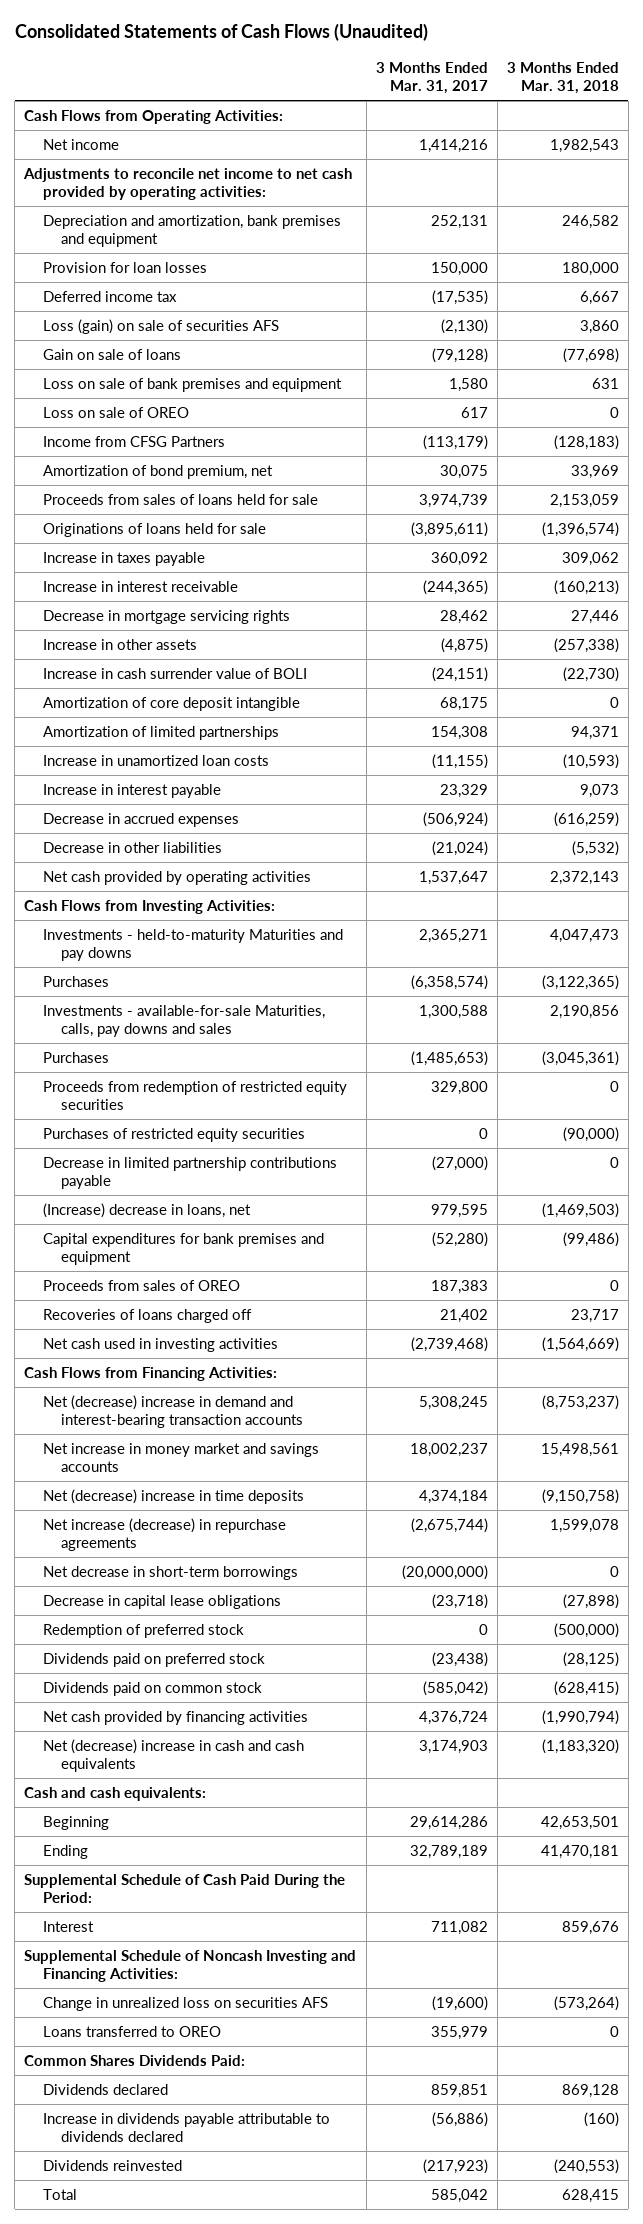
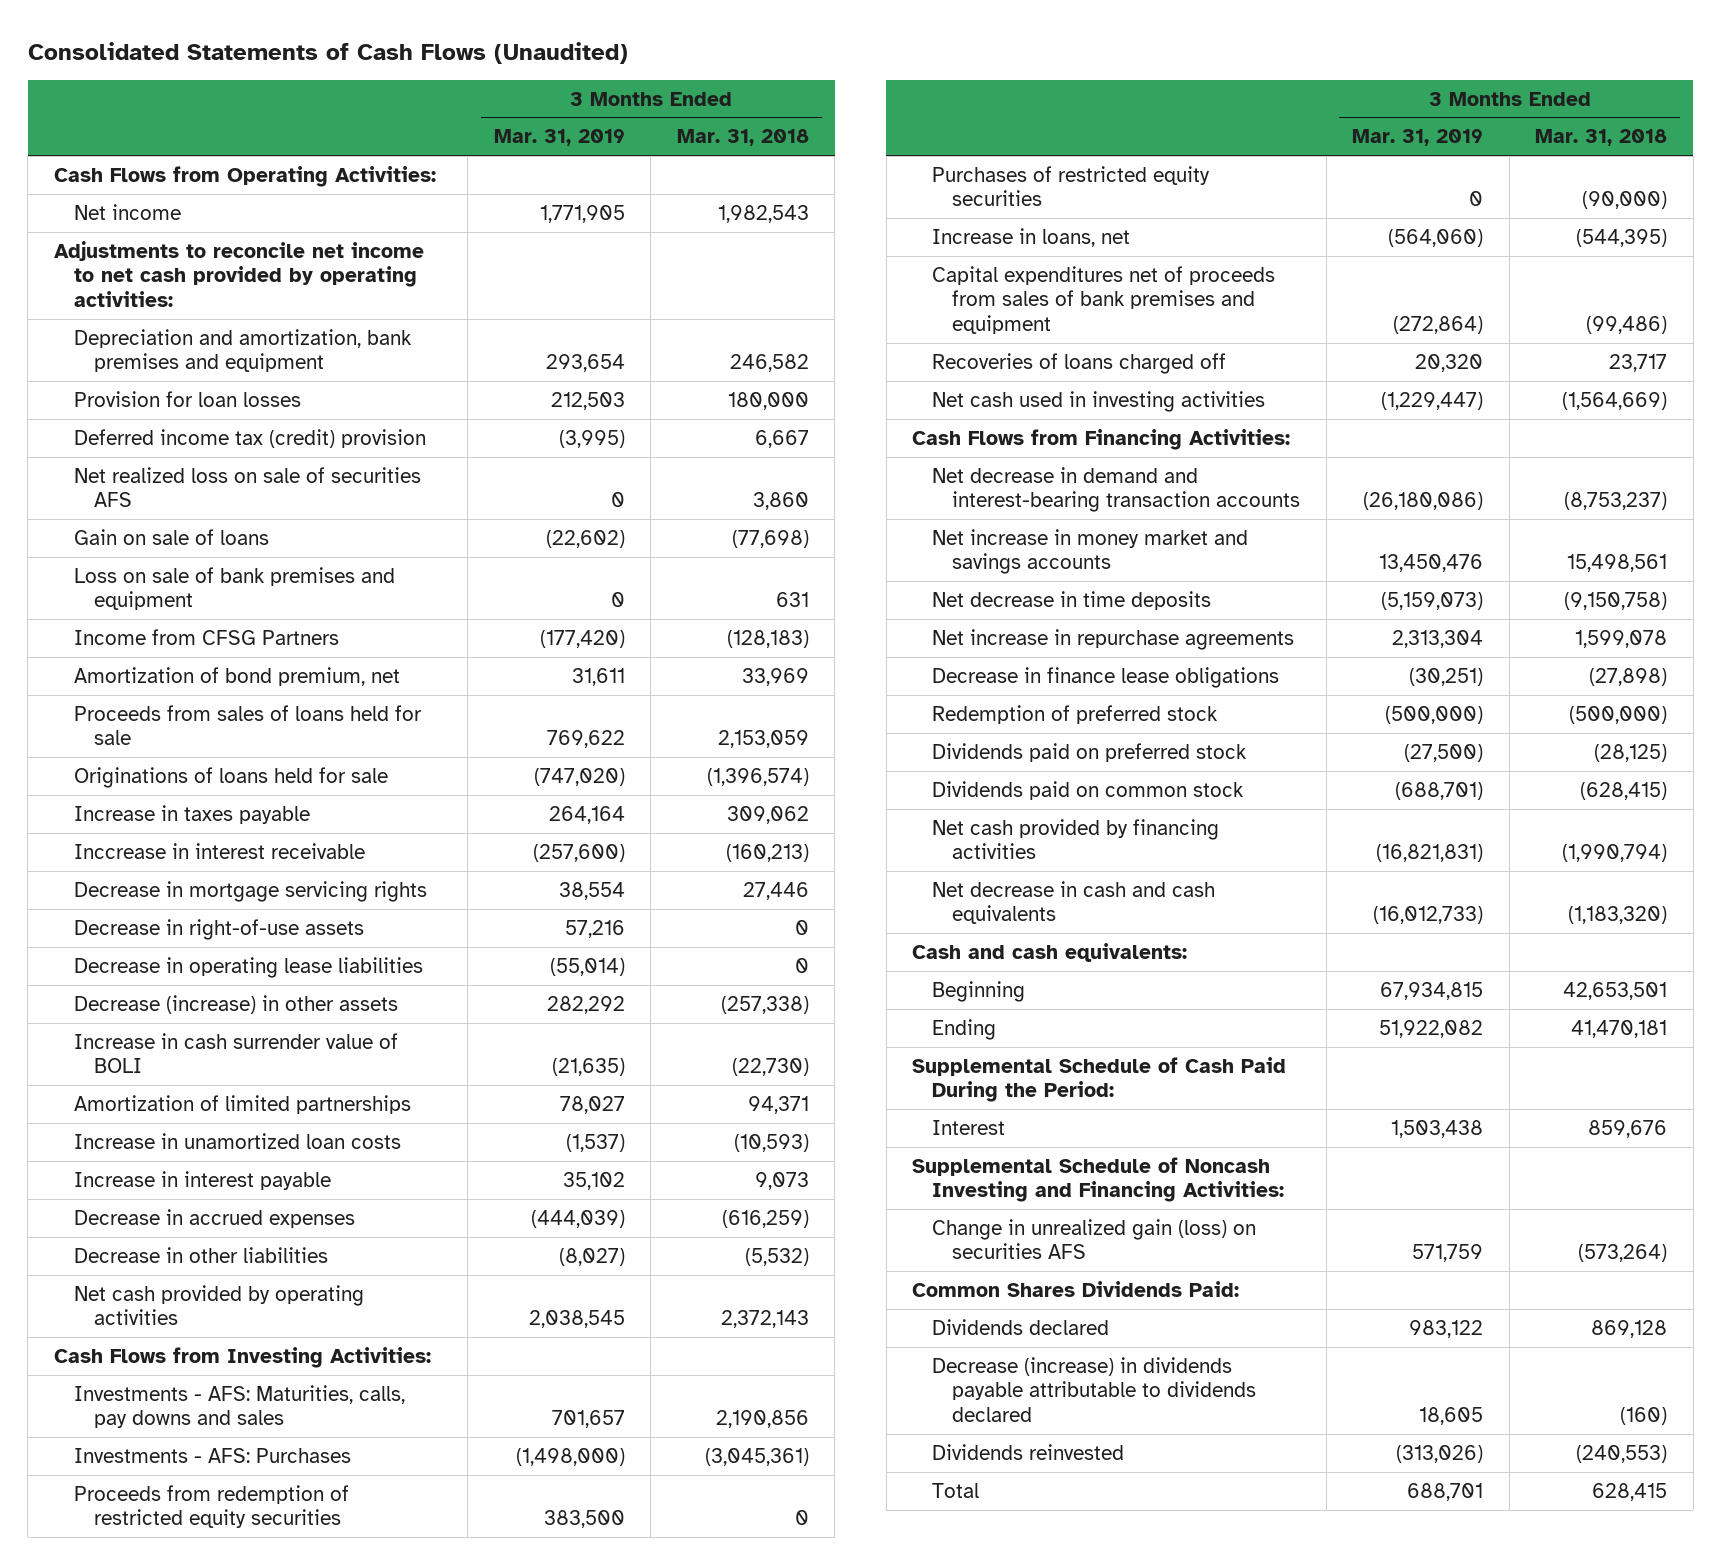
[375,62,488,94] 3 Months Ended Mar. 31, 2017 -> none
none -> [493,129,625,147] Mar. 31, 2019
[42,290,177,302] Deferred income tax -> [73,428,426,448] Deferred income tax (credit) provision
[42,318,279,334] Loss (gain) on sale of securities AFS -> [73,466,421,508] Net realized loss on sale of securities AFS
[42,406,189,418] Loss on sale of OREO -> none
[42,580,238,592] Increase in interest receivable -> [73,842,365,859] Inccrease in interest receivable
none -> [73,918,364,940] Decrease in right-of-use assets
none -> [73,956,423,978] Decrease in operating lease liabilities
[42,638,197,650] Increase in other assets -> [73,994,398,1014] Decrease (increase) in other assets
[42,696,300,711] Amortization of core deposit intangible -> none
[42,928,343,961] Investments - held-to-maturity Maturities and pay downs -> none
[42,975,109,987] Purchases -> none
[42,1004,325,1037] Investments - available-for-sale Maturities, calls, pay downs and sales -> [73,1384,405,1429] Investments - AFS: Maturities, calls, pay downs and sales
[42,1051,109,1063] Purchases -> [73,1447,351,1463] Investments - AFS: Purchases
[42,1156,337,1189] Decrease in limited partnership contributions payable -> none
[42,1279,240,1291] Proceeds from sales of OREO -> none
[42,1202,251,1218] (Increase) decrease in loans, net -> [932,227,1131,247] Increase in loans, net
[541,1202,619,1218] (1,469,503) -> [1576,228,1668,247] (544,395)
[42,1232,324,1265] Capital expenditures for bank premises and equipment -> [932,265,1276,334] Capital expenditures net of proceeds from sales of bank premises and equipment
[42,1394,303,1428] Net (decrease) increase in demand and interest-bearing transaction accounts -> [932,466,1301,513] Net decrease in demand and interest-bearing transaction accounts
[42,1565,298,1580] Net decrease in short-term borrowings -> none
[42,1488,304,1504] Net (decrease) increase in time deposits -> [932,590,1212,610] Net decrease in time deposits
[42,1517,286,1551] Net increase (decrease) in repurchase agreements -> [932,628,1295,650] Net increase in repurchase agreements
[42,1594,281,1609] Decrease in capital lease obligations -> [932,666,1280,688] Decrease in finance lease obligations
[42,1738,304,1772] Net (decrease) increase in cash and cash equivalents -> [932,880,1216,925] Net decrease in cash and cash equivalents
[42,2025,221,2037] Loans transferred to OREO -> none
[42,1996,328,2011] Change in unrealized loss on securities AFS -> [932,1218,1257,1260] Change in unrealized gain (loss) on securities AFS
[42,2112,330,2142] Increase in dividends payable attributable to dividends declared -> [932,1356,1257,1422] Decrease (increase) in dividends payable attributable to dividends declared

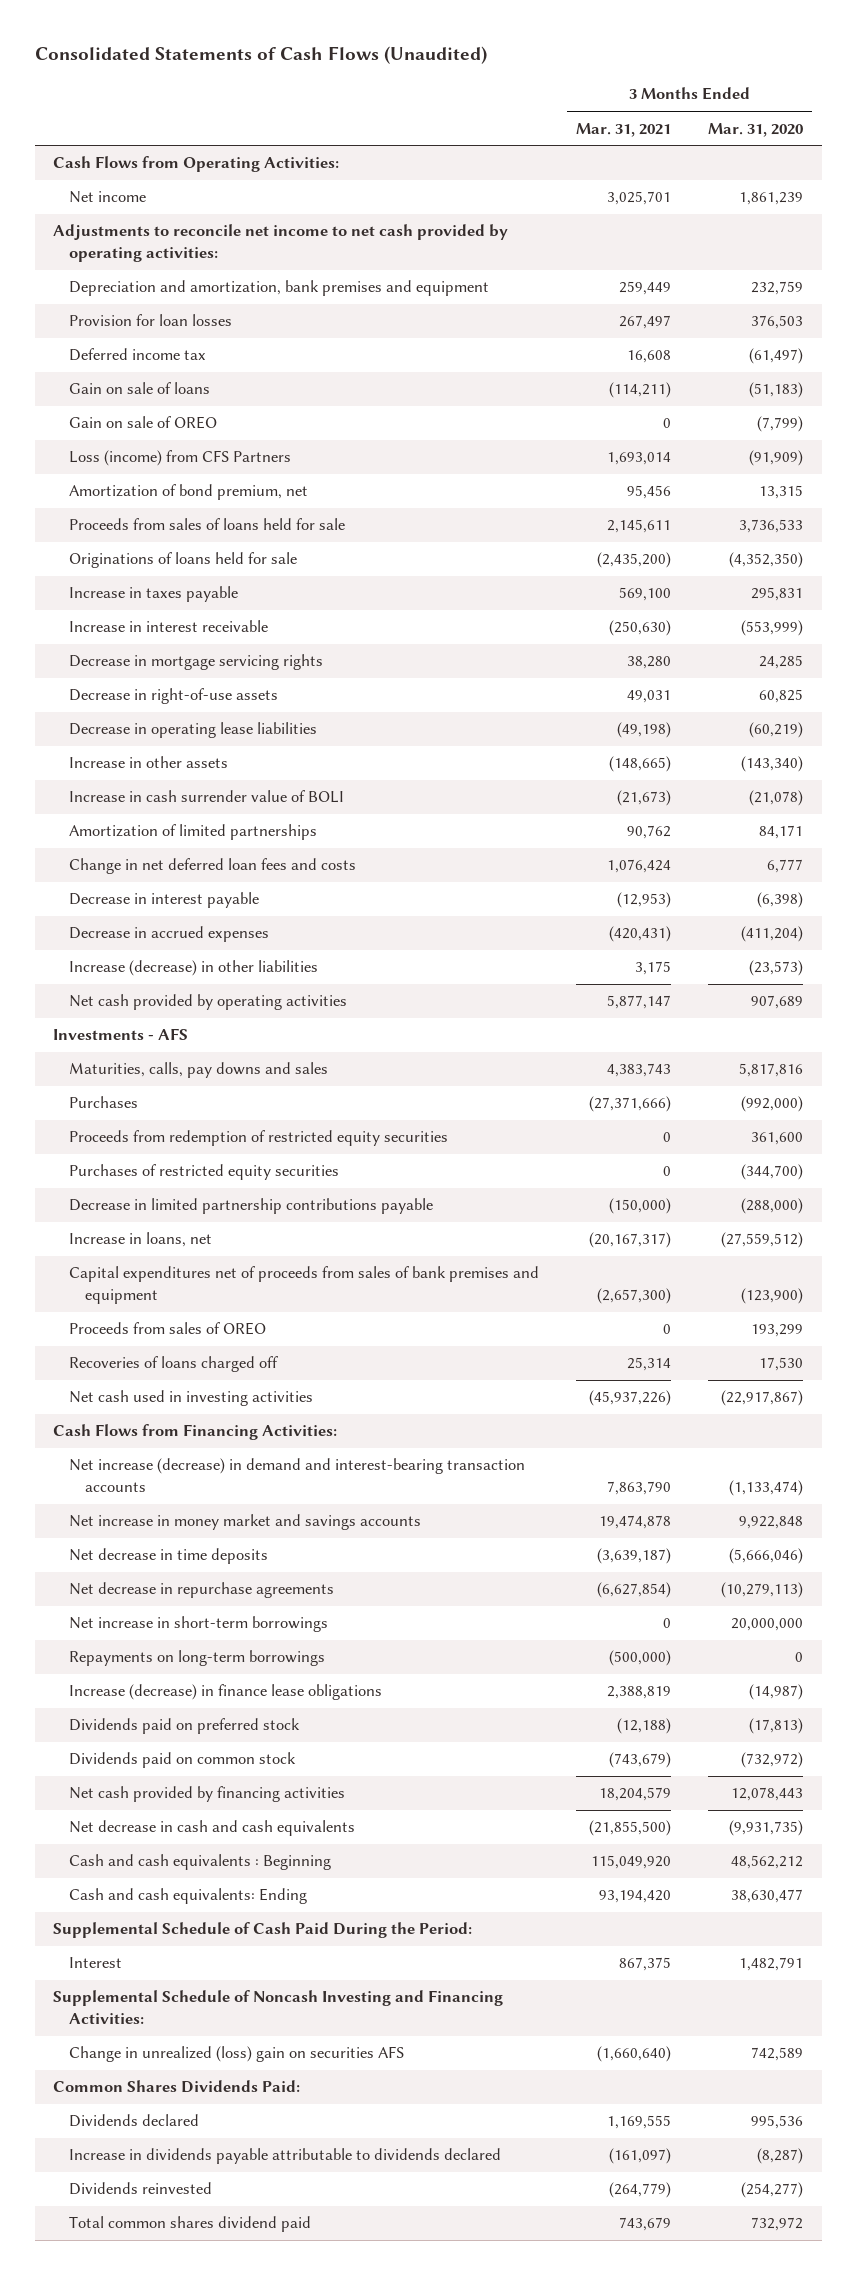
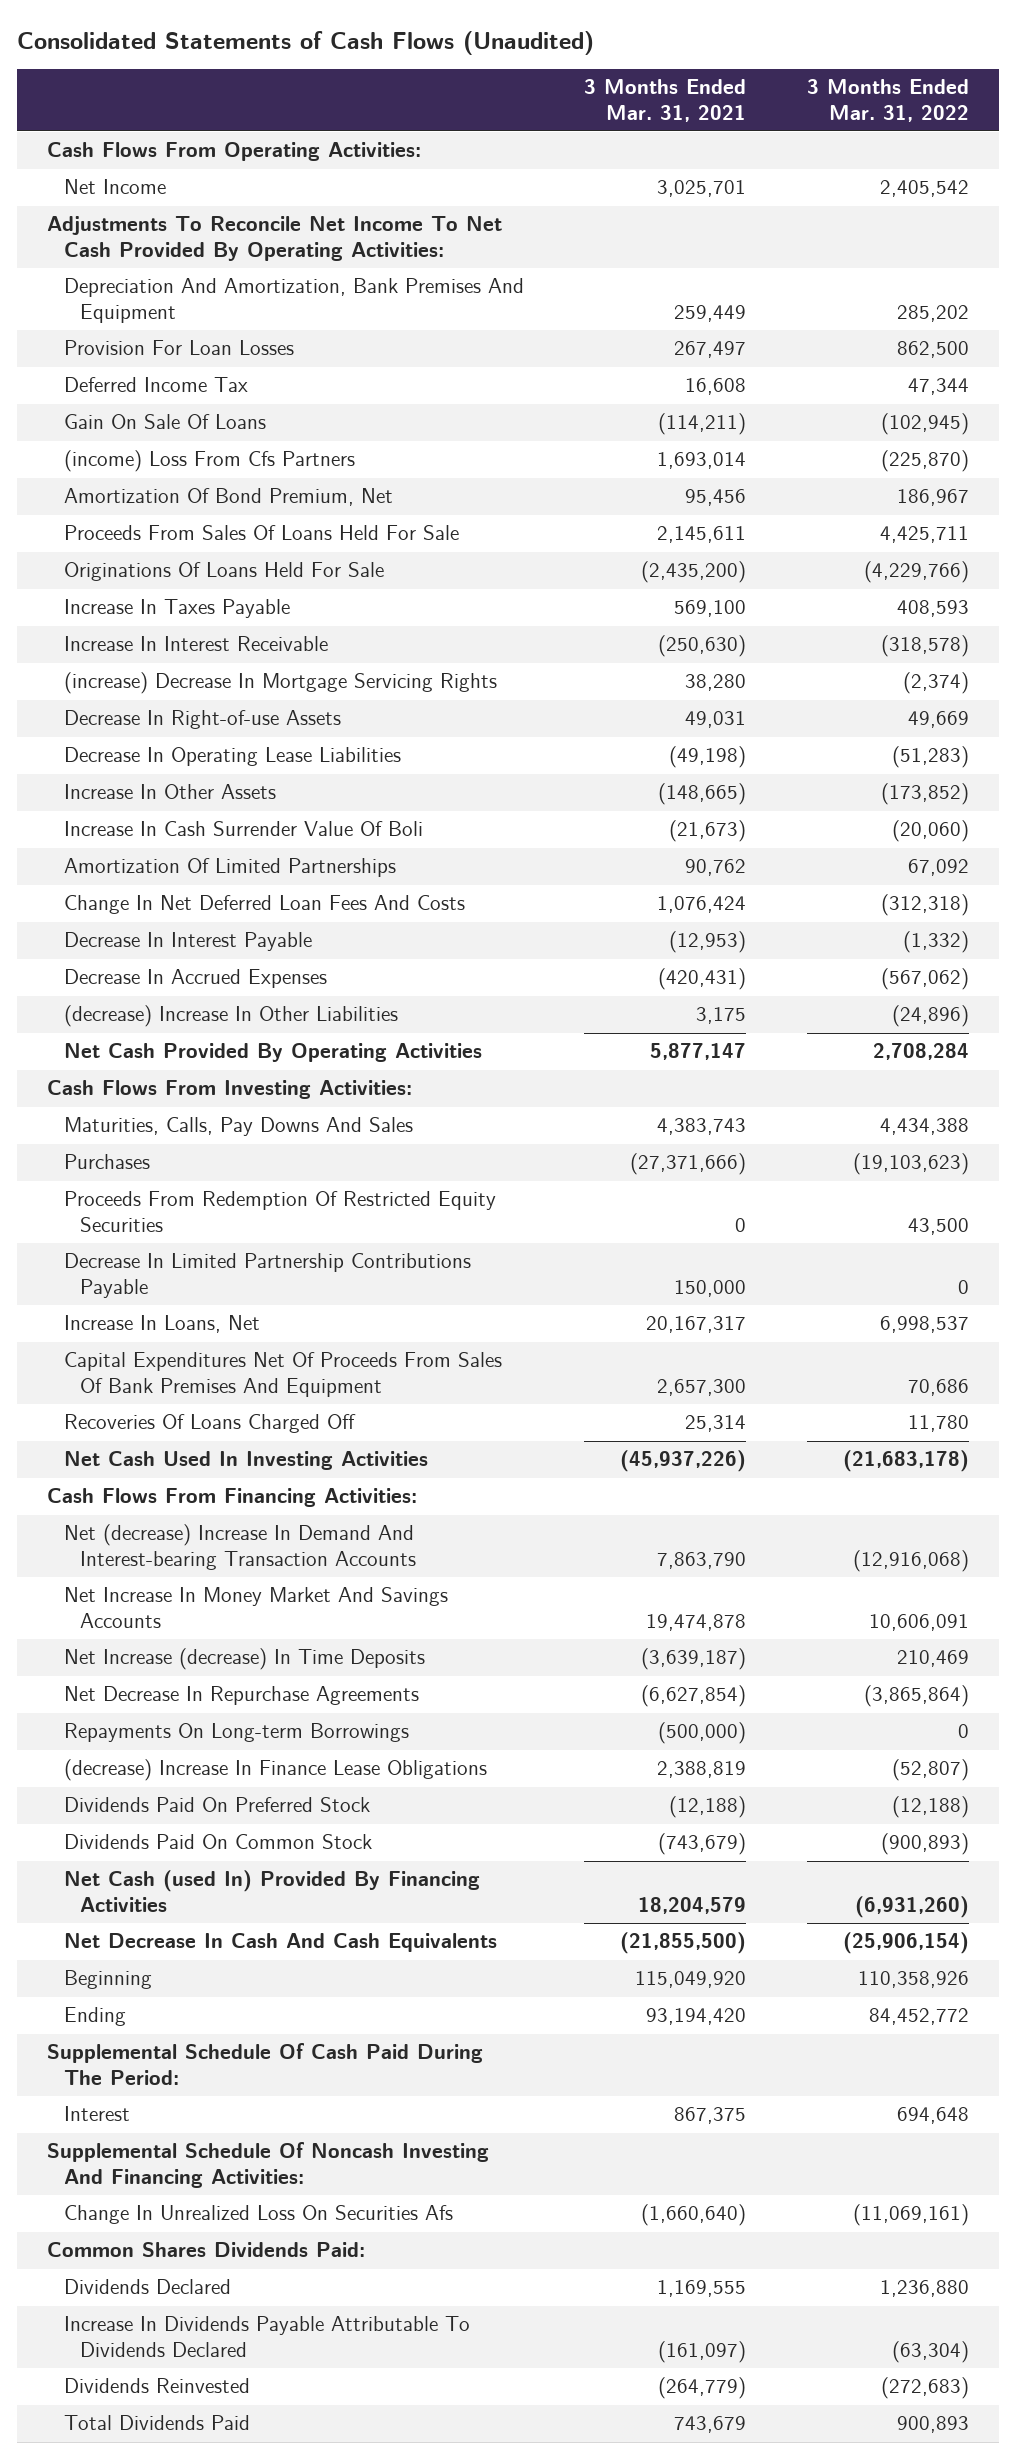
[708,122,804,137] Mar. 31, 2020 -> none
none -> [806,79,969,122] 3 Months Ended Mar. 31, 2022
[69,416,218,430] Gain on sale of OREO -> none
[53,1028,189,1041] Investments - AFS -> none
[53,156,340,173] Cash Flows from Operating Activities: -> [47,142,422,162] Cash Flows From Operating Activities:
[69,191,147,204] Net income -> [63,179,166,195] Net Income
[53,224,509,262] Adjustments to reconcile net income to net cash provided by operating activities: -> [47,216,503,261] Adjustments To Reconcile Net Income To Net Cash Provided By Operating Activities:
[69,280,490,297] Depreciation and amortization, bank premises and equipment -> [63,278,524,323] Depreciation And Amortization, Bank Premises And Equipment
[69,314,233,327] Provision for loan losses -> [63,340,294,356] Provision For Loan Losses
[69,348,207,362] Deferred income tax -> [63,377,248,393] Deferred Income Tax
[69,382,211,395] Gain on sale of loans -> [63,414,266,430] Gain On Sale Of Loans
[69,450,292,467] Loss (income) from CFS Partners -> [63,450,355,473] (income) Loss From Cfs Partners
[69,484,309,501] Amortization of bond premium, net -> [63,488,393,507] Amortization Of Bond Premium, Net
[69,518,346,531] Proceeds from sales of loans held for sale -> [63,525,459,541] Proceeds From Sales Of Loans Held For Sale
[69,552,298,569] Originations of loans held for sale -> [63,562,384,582] Originations Of Loans Held For Sale
[69,586,239,603] Increase in taxes payable -> [63,599,290,619] Increase In Taxes Payable
[69,620,269,633] Increase in interest receivable -> [63,636,328,652] Increase In Interest Receivable
[69,654,324,671] Decrease in mortgage servicing rights -> [63,672,497,695] (increase) Decrease In Mortgage Servicing Rights
[69,688,279,705] Decrease in right-of-use assets -> [63,710,341,730] Decrease In Right-of-use Assets
[69,722,318,739] Decrease in operating lease liabilities -> [63,747,401,767] Decrease In Operating Lease Liabilities
[69,756,229,769] Increase in other assets -> [63,784,276,800] Increase In Other Assets
[69,790,345,804] Increase in cash surrender value of BOLI -> [63,821,423,837] Increase In Cash Surrender Value Of Boli
[69,824,318,841] Amortization of limited partnerships -> [63,858,396,878] Amortization Of Limited Partnerships
[69,858,357,875] Change in net deferred loan fees and costs -> [63,895,465,915] Change In Net Deferred Loan Fees And Costs
[69,892,260,909] Decrease in interest payable -> [63,932,312,952] Decrease In Interest Payable
[69,926,270,943] Decrease in accrued expenses -> [63,969,327,989] Decrease In Accrued Expenses
[69,960,319,977] Increase (decrease) in other liabilities -> [63,1005,398,1028] (decrease) Increase In Other Liabilities
[69,994,348,1011] Net cash provided by operating activities -> [63,1043,482,1063] Net Cash Provided By Operating Activities
none -> [47,1080,413,1100] Cash Flows From Investing Activities:
[69,1062,329,1079] Maturities, calls, pay downs and sales -> [63,1117,413,1137] Maturities, Calls, Pay Downs And Sales
[69,1164,340,1181] Purchases of restricted equity securities -> none
[69,1322,267,1336] Proceeds from sales of OREO -> none
[69,1616,329,1633] Net increase in short-term borrowings -> none
[69,1130,449,1147] Proceeds from redemption of restricted equity securities -> [63,1191,496,1232] Proceeds From Redemption Of Restricted Equity Securities
[69,1198,434,1215] Decrease in limited partnership contributions payable -> [63,1253,471,1298] Decrease In Limited Partnership Contributions Payable
[609,1198,672,1215] (150,000) -> [674,1279,747,1297] 150,000
[69,1232,213,1248] Increase in loans, net -> [63,1315,260,1334] Increase In Loans, Net
[589,1232,672,1249] (20,167,317) -> [646,1316,747,1334] 20,167,317
[69,1266,540,1304] Capital expenditures net of proceeds from sales of bank premises and equipment -> [63,1352,502,1397] Capital Expenditures Net Of Proceeds From Sales Of Bank Premises And Equipment
[597,1287,672,1304] (2,657,300) -> [657,1378,747,1396] 2,657,300
[69,1356,279,1373] Recoveries of loans charged off -> [63,1414,356,1434] Recoveries Of Loans Charged Off
[69,1390,314,1407] Net cash used in investing activities -> [63,1451,428,1471] Net Cash Used In Investing Activities
[53,1424,338,1441] Cash Flows from Financing Activities: -> [47,1488,418,1508] Cash Flows From Financing Activities:
[69,1458,526,1492] Net increase (decrease) in demand and interest-bearing transaction accounts -> [63,1524,416,1570] Net (decrease) Increase In Demand And Interest-bearing Transaction Accounts
[69,1514,422,1531] Net increase in money market and savings accounts -> [63,1587,448,1628] Net Increase In Money Market And Savings Accounts
[69,1548,269,1565] Net decrease in time deposits -> [63,1648,425,1671] Net Increase (decrease) In Time Deposits
[69,1582,335,1599] Net decrease in repurchase agreements -> [63,1686,419,1706] Net Decrease In Repurchase Agreements
[69,1650,326,1667] Repayments on long-term borrowings -> [63,1723,409,1743] Repayments On Long-term Borrowings
[69,1684,383,1701] Increase (decrease) in finance lease obligations -> [63,1759,487,1782] (decrease) Increase In Finance Lease Obligations
[69,1718,301,1735] Dividends paid on preferred stock -> [63,1797,370,1813] Dividends Paid On Preferred Stock
[69,1752,297,1769] Dividends paid on common stock -> [63,1834,372,1850] Dividends Paid On Common Stock
[69,1786,346,1803] Net cash provided by financing activities -> [63,1870,480,1912] Net Cash (used In) Provided By Financing Activities
[69,1820,356,1837] Net decrease in cash and cash equivalents -> [63,1933,497,1953] Net Decrease In Cash And Cash Equivalents
[69,1854,332,1871] Cash and cash equivalents : Beginning -> [63,1970,152,1990] Beginning
[69,1888,308,1905] Cash and cash equivalents: Ending -> [63,2007,126,2027] Ending
[53,1922,473,1939] Supplemental Schedule of Cash Paid During the Period: -> [47,2043,484,2085] Supplemental Schedule Of Cash Paid During The Period:
[53,1990,504,2024] Supplemental Schedule of Noncash Investing and Financing Activities: -> [47,2142,490,2188] Supplemental Schedule Of Noncash Investing And Financing Activities:
[69,2046,405,2063] Change in unrealized (loss) gain on securities AFS -> [63,2205,453,2225] Change In Unrealized Loss On Securities Afs
[69,2114,200,2128] Dividends declared -> [63,2279,231,2295] Dividends Declared
[69,2148,502,2165] Increase in dividends payable attributable to dividends declared -> [63,2316,470,2357] Increase In Dividends Payable Attributable To Dividends Declared
[69,2182,213,2196] Dividends reinvested -> [63,2378,250,2394] Dividends Reinvested
[69,2216,312,2233] Total common shares dividend paid -> [63,2415,250,2431] Total Dividends Paid

